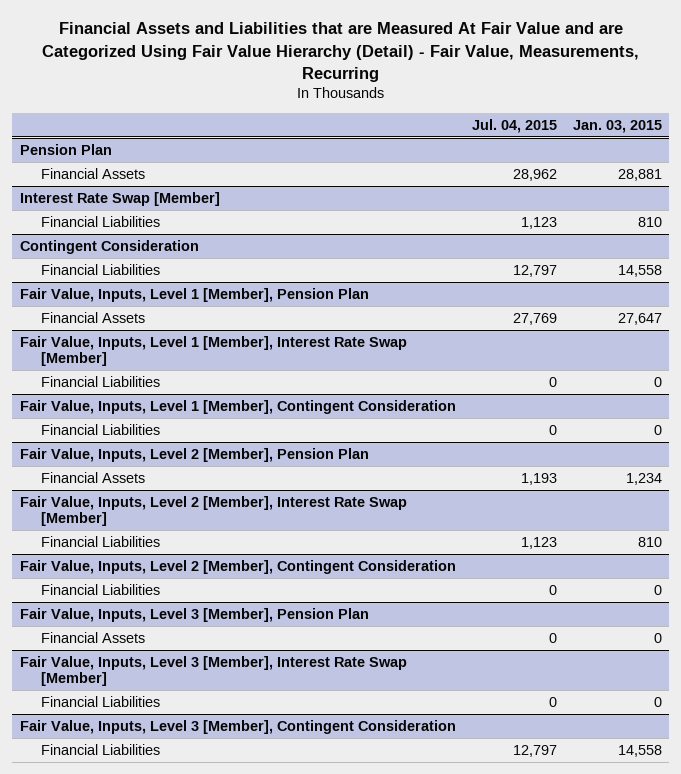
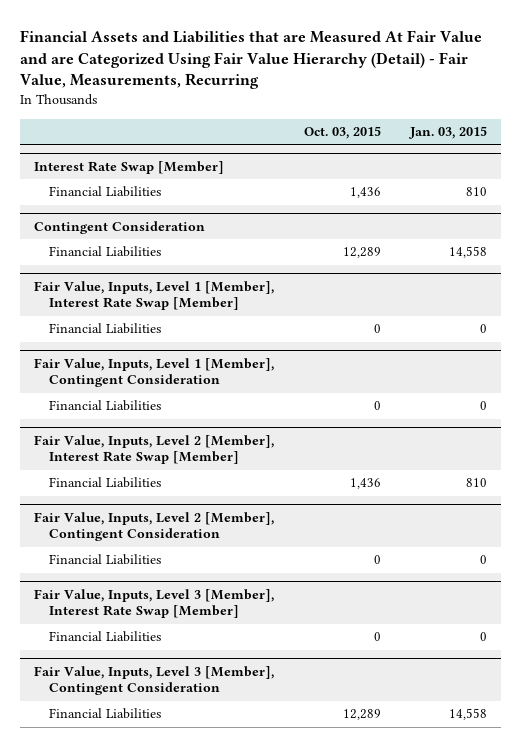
[471,118,557,133] Jul. 04, 2015 -> none
none -> [303,125,381,139] Oct. 03, 2015
[19,143,112,155] Pension Plan -> none
[40,167,145,179] Financial Assets -> none
[19,287,369,302] Fair Value, Inputs, Level 1 [Member], Pension Plan -> none
[40,311,145,323] Financial Assets -> none
[19,447,369,462] Fair Value, Inputs, Level 2 [Member], Pension Plan -> none
[40,471,145,483] Financial Assets -> none
[19,607,369,622] Fair Value, Inputs, Level 3 [Member], Pension Plan -> none
[40,631,145,643] Financial Assets -> none

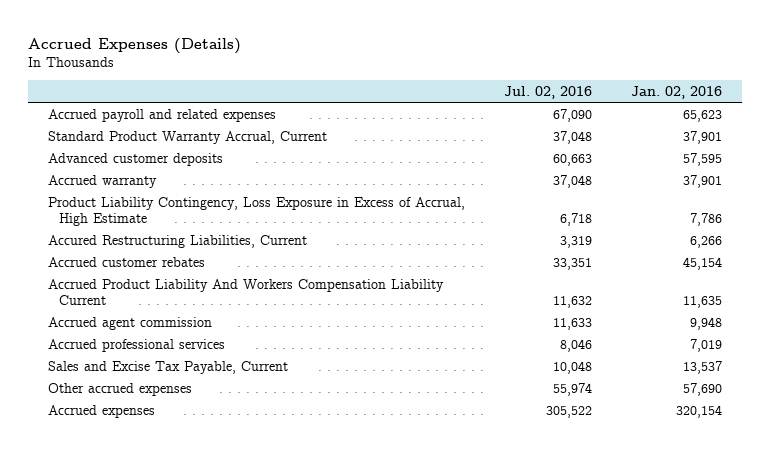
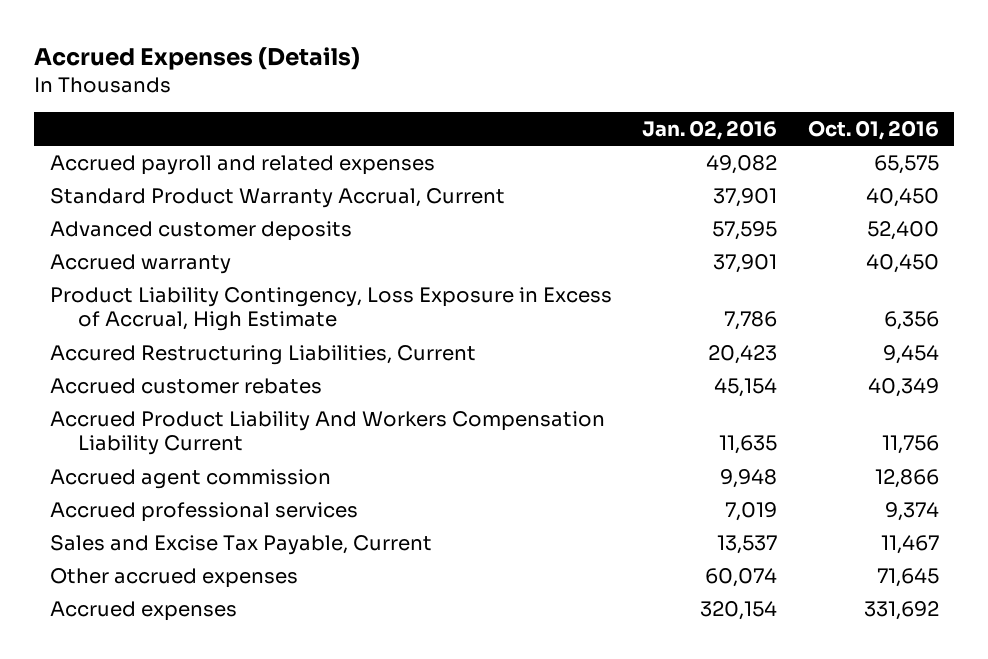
[503,85,592,99] Jul. 02, 2016 -> none
none -> [807,119,939,140] Oct. 01, 2016
[683,109,723,122] 65,623 -> [706,154,778,174] 49,082
[690,235,723,248] 6,266 -> [708,344,778,364] 20,423
[683,382,723,396] 57,690 -> [705,567,778,587] 60,074

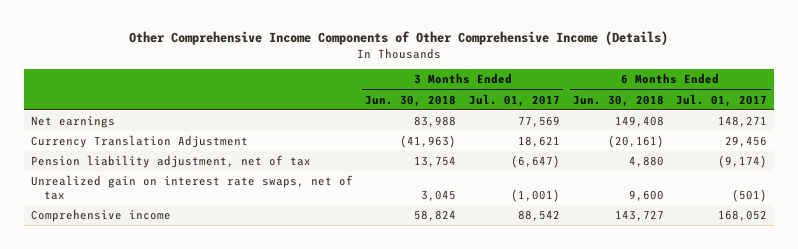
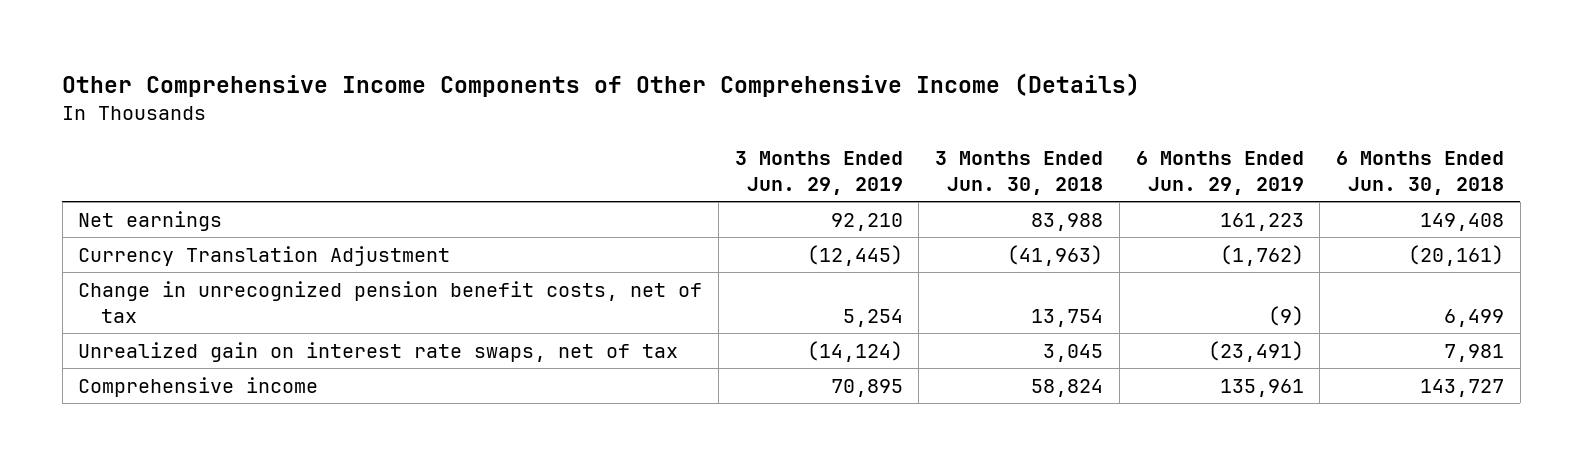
[469,93,561,107] Jul. 01, 2017 -> none
[676,93,768,107] Jul. 01, 2017 -> none
none -> [734,151,903,196] 3 Months Ended Jun. 29, 2019
none -> [1135,151,1304,196] 6 Months Ended Jun. 29, 2019
[30,155,311,169] Pension liability adjustment, net of tax -> [78,280,703,323] Change in unrecognized pension benefit costs, net of tax
[628,156,664,168] 4,880 -> [1443,308,1504,327] 6,499
[628,190,664,202] 9,600 -> [1443,343,1504,362] 7,981

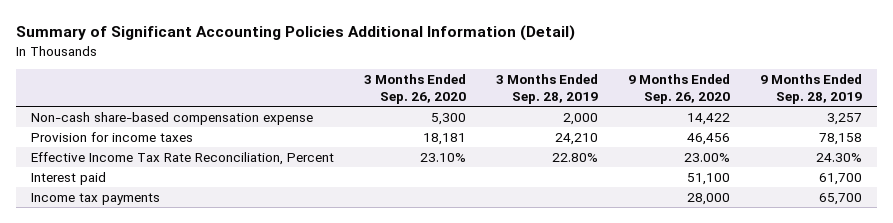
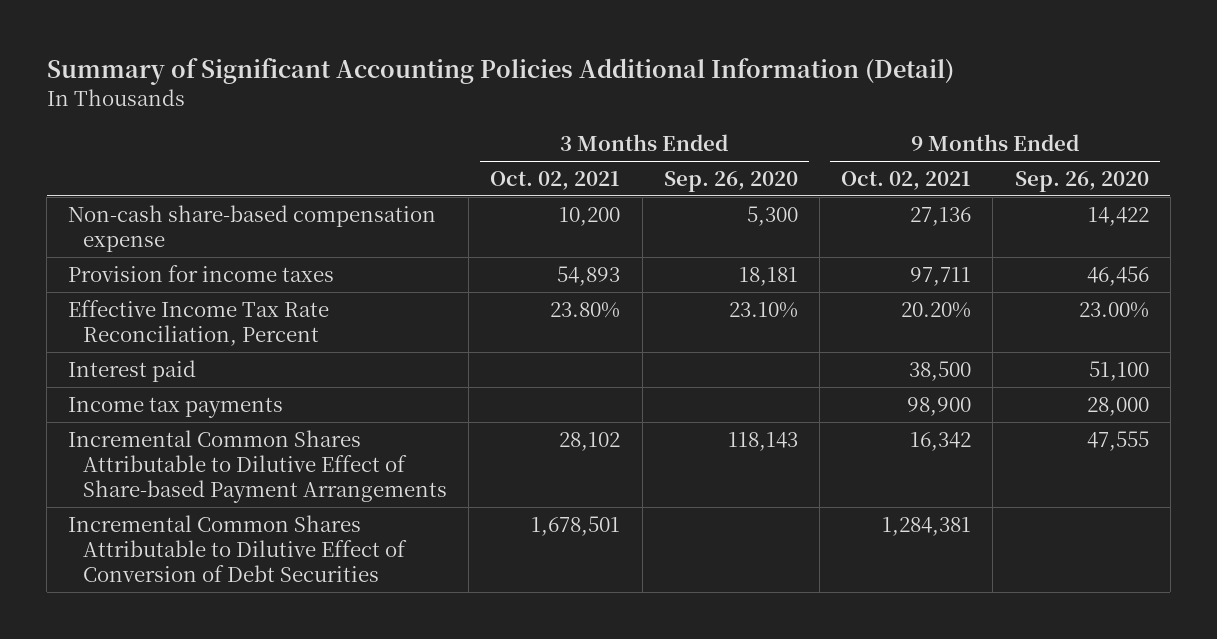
[496,74,599,104] 3 Months Ended Sep. 28, 2019 -> none
[760,74,863,104] 9 Months Ended Sep. 28, 2019 -> none
none -> [490,170,621,190] Oct. 02, 2021
none -> [841,170,972,190] Oct. 02, 2021
none -> [68,429,448,504] Incremental Common Shares Attributable to Dilutive Effect of Share-based Payment Arrangements
none -> [68,514,408,583] Incremental Common Shares Attributable to Dilutive Effect of Conversion of Debt Securities

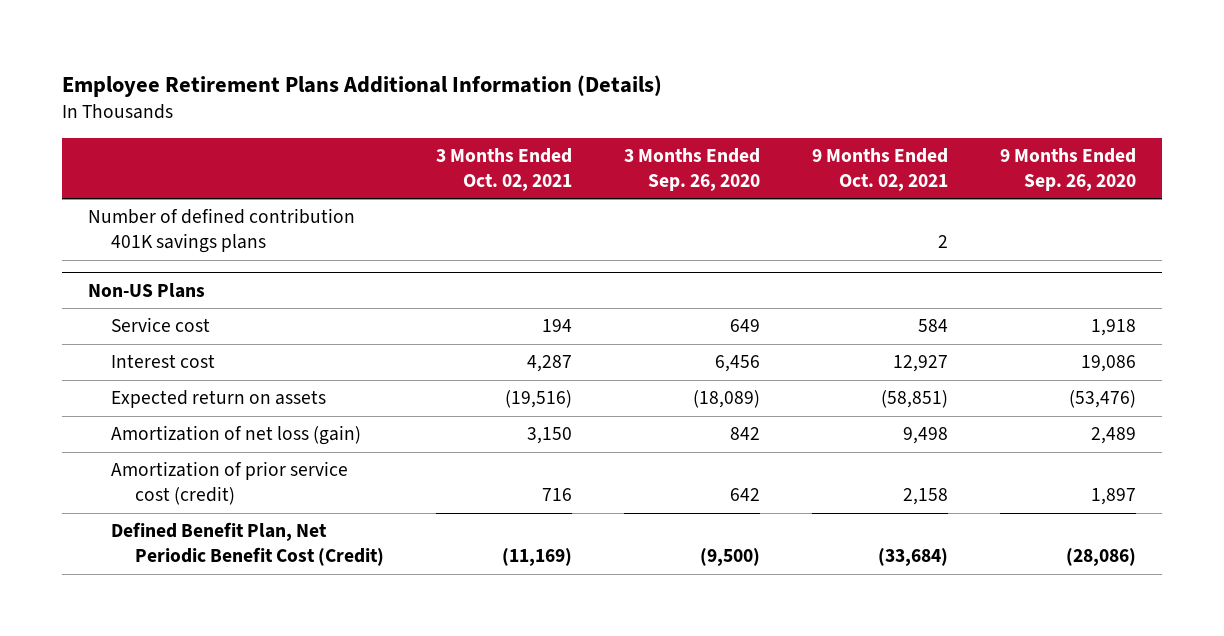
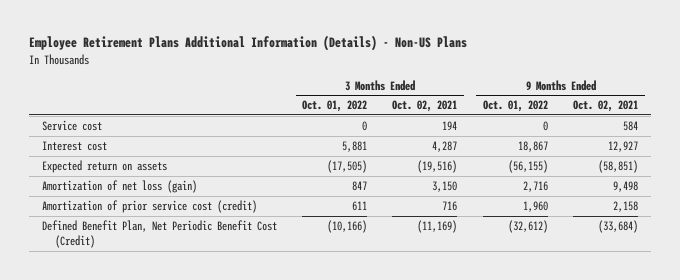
[61,74,662,97] Employee Retirement Plans Additional Information (Details) -> [28,35,467,52] Employee Retirement Plans Additional Information (Details) - Non-US Plans
[624,148,761,191] 3 Months Ended Sep. 26, 2020 -> none
[1000,148,1137,191] 9 Months Ended Sep. 26, 2020 -> none
none -> [302,100,368,113] Oct. 01, 2022
none -> [482,100,548,113] Oct. 01, 2022
[87,208,355,254] Number of defined contribution 401K savings plans -> none
[87,282,205,298] Non-US Plans -> none

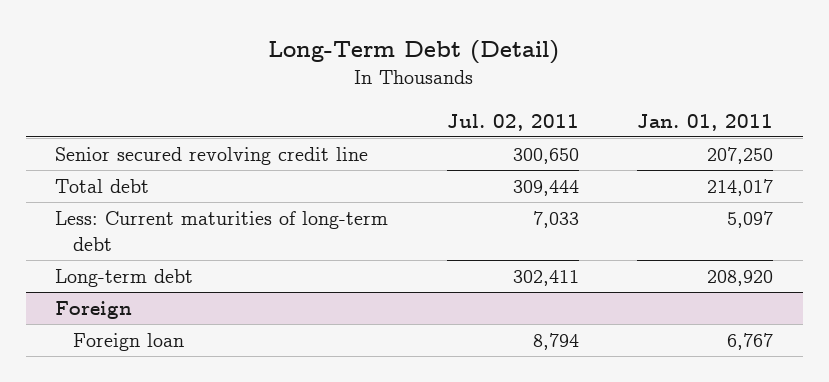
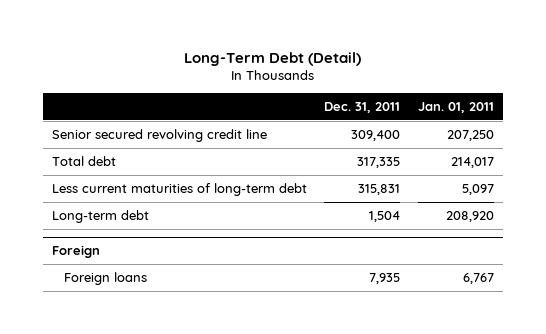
[446,113,579,131] Jul. 02, 2011 -> none
none -> [324,102,401,114] Dec. 31, 2011
[55,211,389,251] Less: Current maturities of long-term debt -> [51,182,307,196] Less current maturities of long-term debt
[73,333,185,352] Foreign loan -> [64,271,148,285] Foreign loans

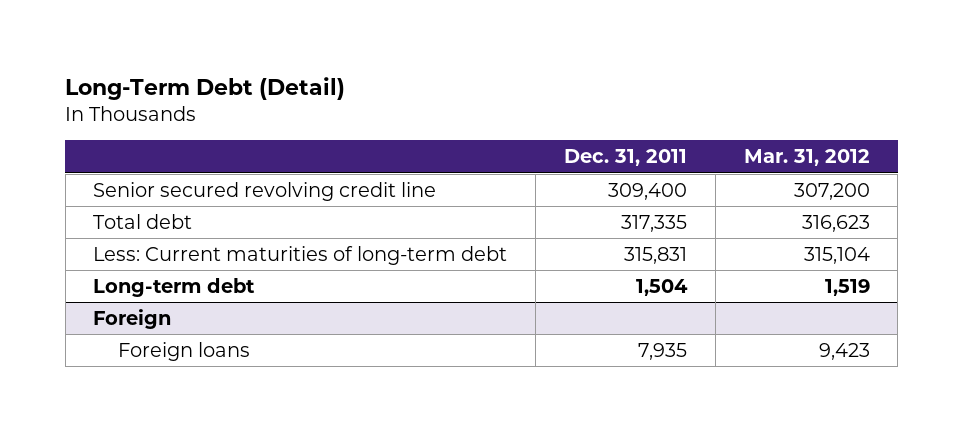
[418,102,495,114] Jan. 01, 2011 -> none
none -> [743,149,870,167] Mar. 31, 2012
[51,182,307,196] Less current maturities of long-term debt -> [93,245,508,265] Less: Current maturities of long-term debt

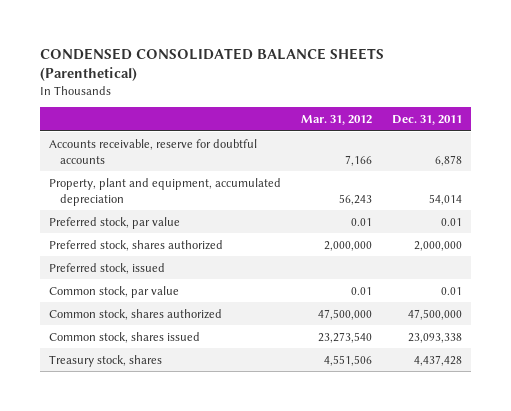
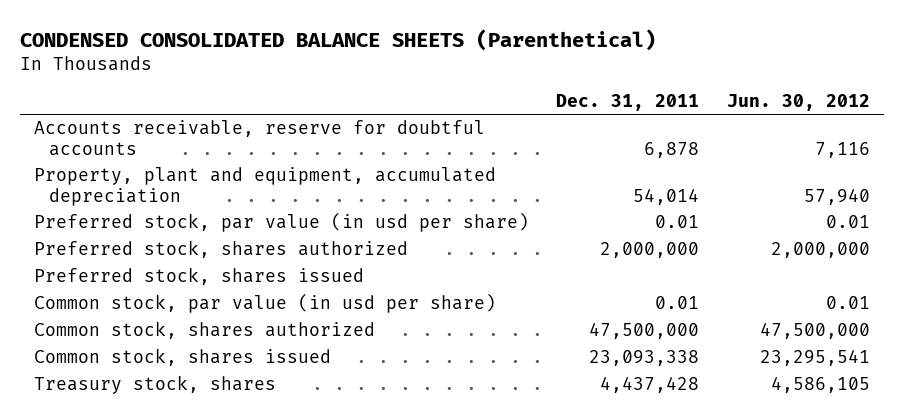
[301,115,373,126] Mar. 31, 2012 -> none
none -> [726,93,870,111] Jun. 30, 2012
[49,216,181,229] Preferred stock, par value -> [34,212,530,233] Preferred stock, par value (in usd per share)
[49,262,166,274] Preferred stock, issued -> [34,267,365,286] Preferred stock, shares issued
[49,285,180,298] Common stock, par value -> [34,293,497,314] Common stock, par value (in usd per share)

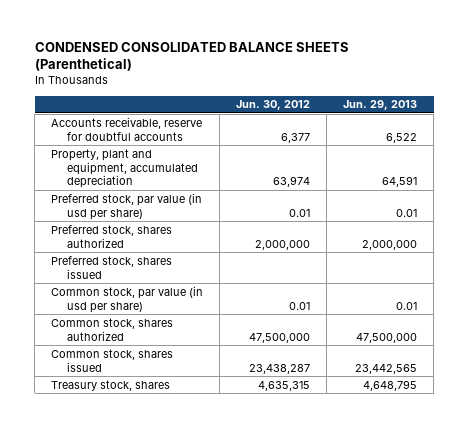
[556,93,700,111] Dec. 31, 2011 -> none
none -> [343,100,418,111] Jun. 29, 2013
[814,141,870,158] 7,116 -> [281,132,311,143] 6,377
[803,187,870,205] 57,940 -> [273,176,311,188] 63,974
[759,349,870,367] 23,295,541 -> [249,363,311,374] 23,438,287
[770,376,870,394] 4,586,105 -> [258,380,311,391] 4,635,315

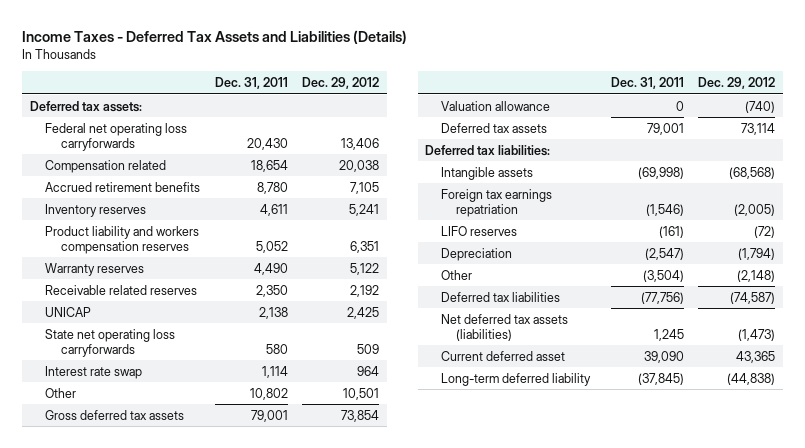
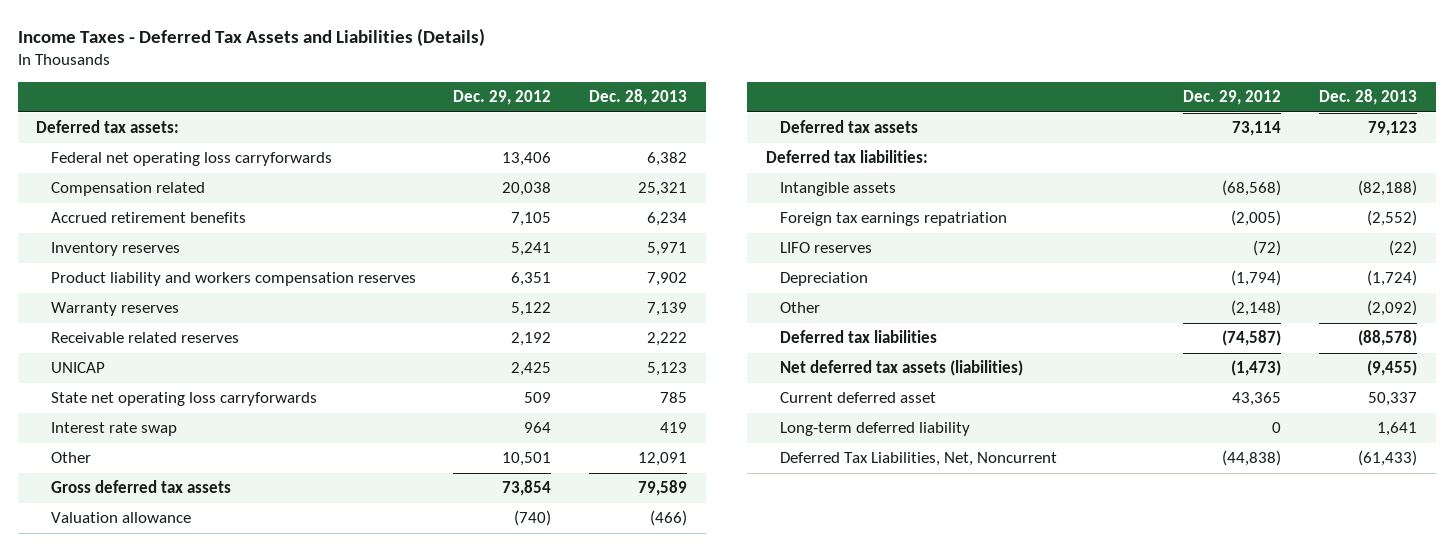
[214,77,288,90] Dec. 31, 2011 -> none
none -> [589,89,688,106] Dec. 28, 2013
[727,372,776,385] (44,838) -> [1272,422,1282,434] 0
none -> [780,452,1058,467] Deferred Tax Liabilities, Net, Noncurrent

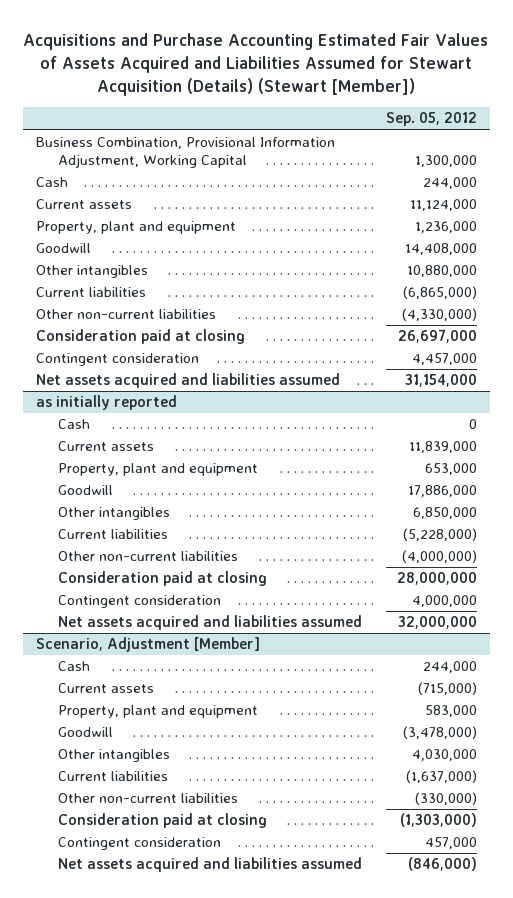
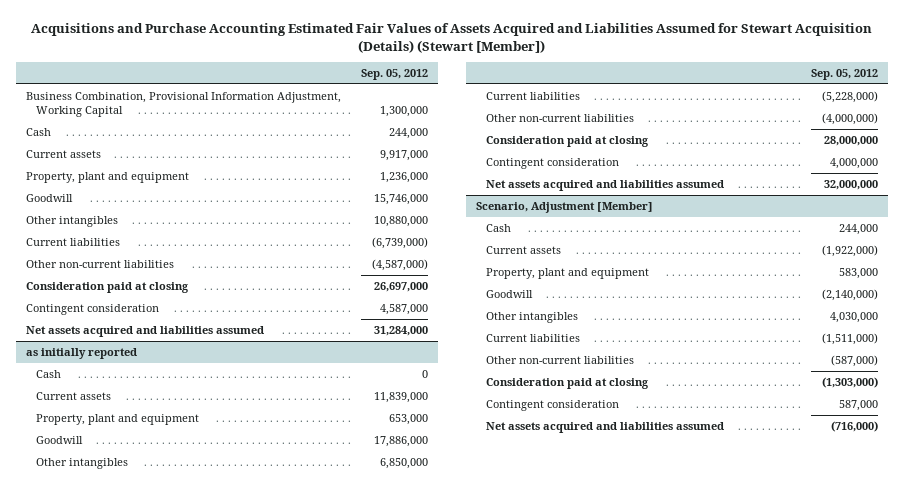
[410,199,478,212] 11,124,000 -> [380,149,429,161] 9,917,000
[405,243,478,256] 14,408,000 -> [374,193,429,205] 15,746,000
[403,286,478,300] (6,865,000) -> [372,236,429,249] (6,739,000)
[402,308,478,322] (4,330,000) -> [372,258,429,271] (4,587,000)
[412,353,478,366] 4,457,000 -> [380,303,429,315] 4,587,000
[405,374,478,388] 31,154,000 -> [374,325,429,336] 31,284,000
[418,682,478,696] (715,000) -> [822,244,879,257] (1,922,000)
[403,726,478,740] (3,478,000) -> [822,288,879,301] (2,140,000)
[406,770,478,784] (1,637,000) -> [822,332,879,345] (1,511,000)
[415,792,478,806] (330,000) -> [831,354,879,367] (587,000)
[425,837,478,850] 457,000 -> [839,399,879,411] 587,000
[408,857,478,872] (846,000) -> [831,420,879,432] (716,000)

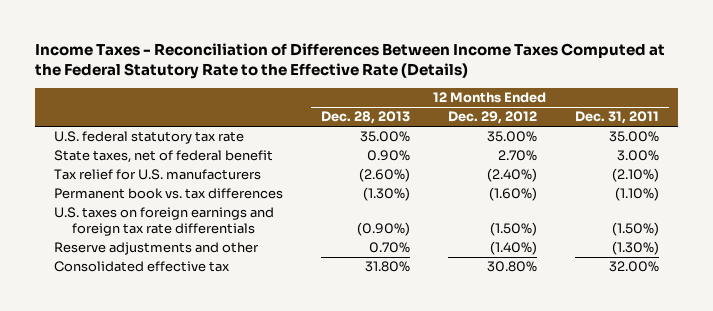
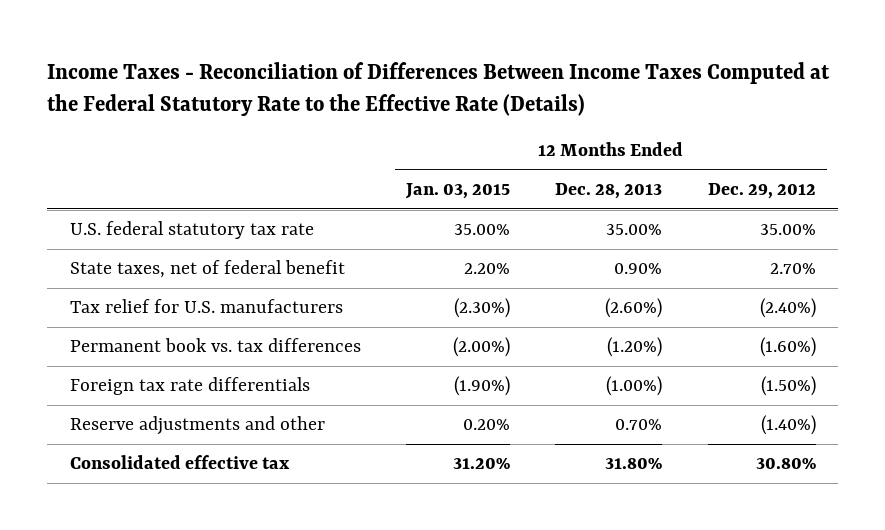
[575,111,660,125] Dec. 31, 2011 -> none
none -> [405,183,511,200] Jan. 03, 2015
[362,187,410,202] (1.30%) -> [607,337,663,358] (1.20%)
[53,207,274,237] U.S. taxes on foreign earnings and foreign tax rate differentials -> [69,377,310,396] Foreign tax rate differentials
[356,222,410,237] (0.90%) -> [606,376,663,397] (1.00%)

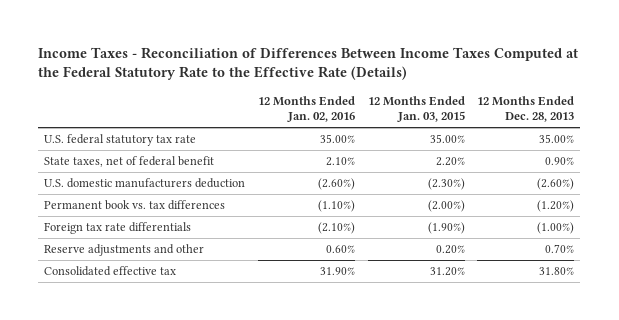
[707,183,816,200] Dec. 29, 2012 -> none
none -> [257,95,355,123] 12 Months Ended Jan. 02, 2016
[69,299,343,314] Tax relief for U.S. manufacturers -> [44,178,246,189] U.S. domestic manufacturers deduction

